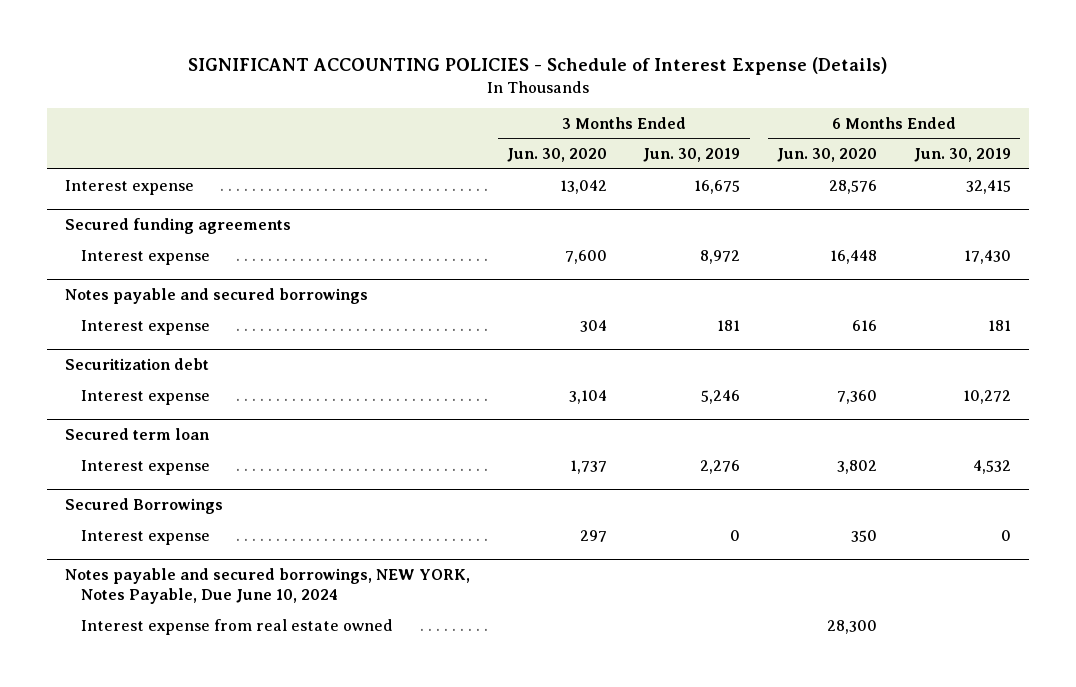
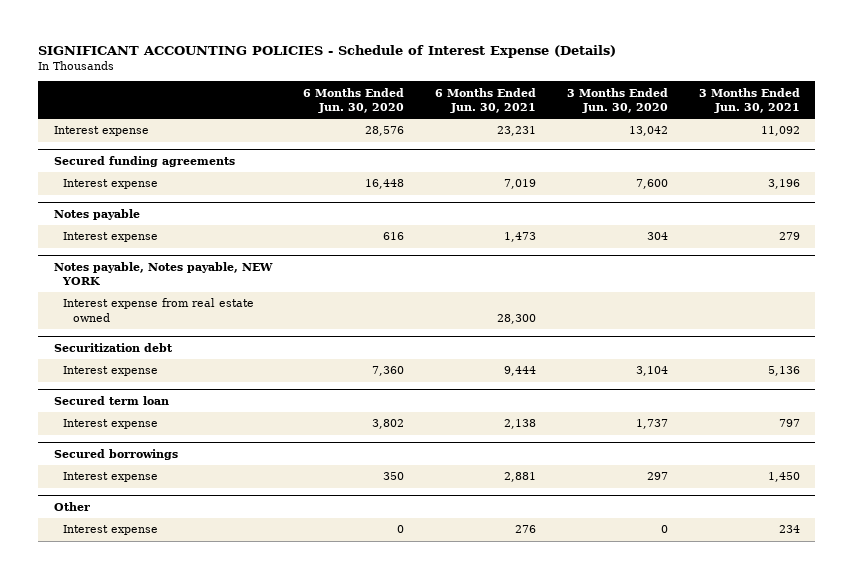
[643,147,741,162] Jun. 30, 2019 -> none
[913,147,1011,162] Jun. 30, 2019 -> none
none -> [434,87,536,113] 6 Months Ended Jun. 30, 2021
none -> [698,87,800,113] 3 Months Ended Jun. 30, 2021
[65,288,369,305] Notes payable and secured borrowings -> [53,208,140,220] Notes payable
none -> [53,261,273,285] Notes payable, Notes payable, NEW YORK
none -> [63,298,255,322] Interest expense from real estate owned
[65,498,224,515] Secured Borrowings -> [53,448,178,460] Secured borrowings
[65,568,471,605] Notes payable and secured borrowings, NEW YORK, Notes Payable, Due June 10, 2024 -> none
[80,618,393,635] Interest expense from real estate owned -> none
none -> [53,501,90,511] Other
none -> [63,525,159,536] Interest expense

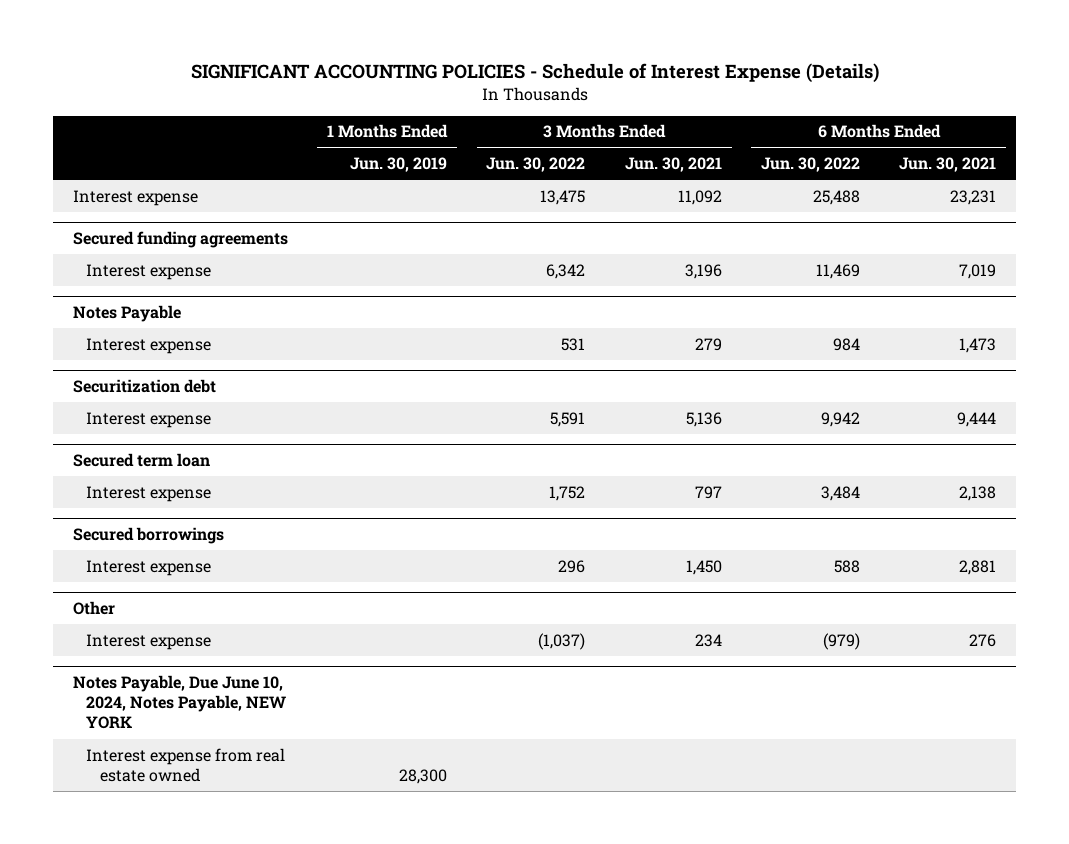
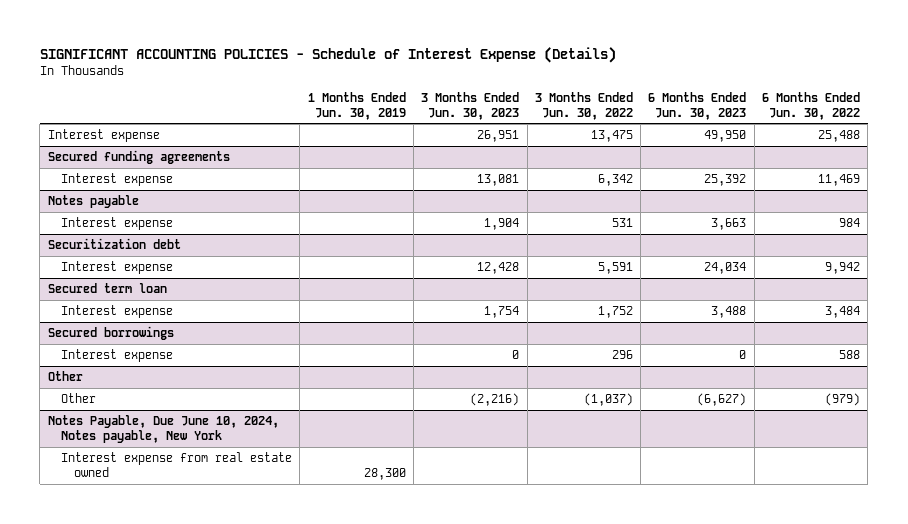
[624,157,722,173] Jun. 30, 2021 -> none
[899,157,997,173] Jun. 30, 2021 -> none
none -> [421,91,520,120] 3 Months Ended Jun. 30, 2023
none -> [648,91,747,120] 6 Months Ended Jun. 30, 2023
[72,304,181,322] Notes Payable -> [47,194,139,208] Notes payable
[86,633,212,650] Interest expense -> [61,392,97,403] Other
[72,674,287,730] Notes Payable, Due June 10, 2024, Notes Payable, NEW YORK -> [47,414,279,444] Notes Payable, Due June 10, 2024, Notes payable, New York

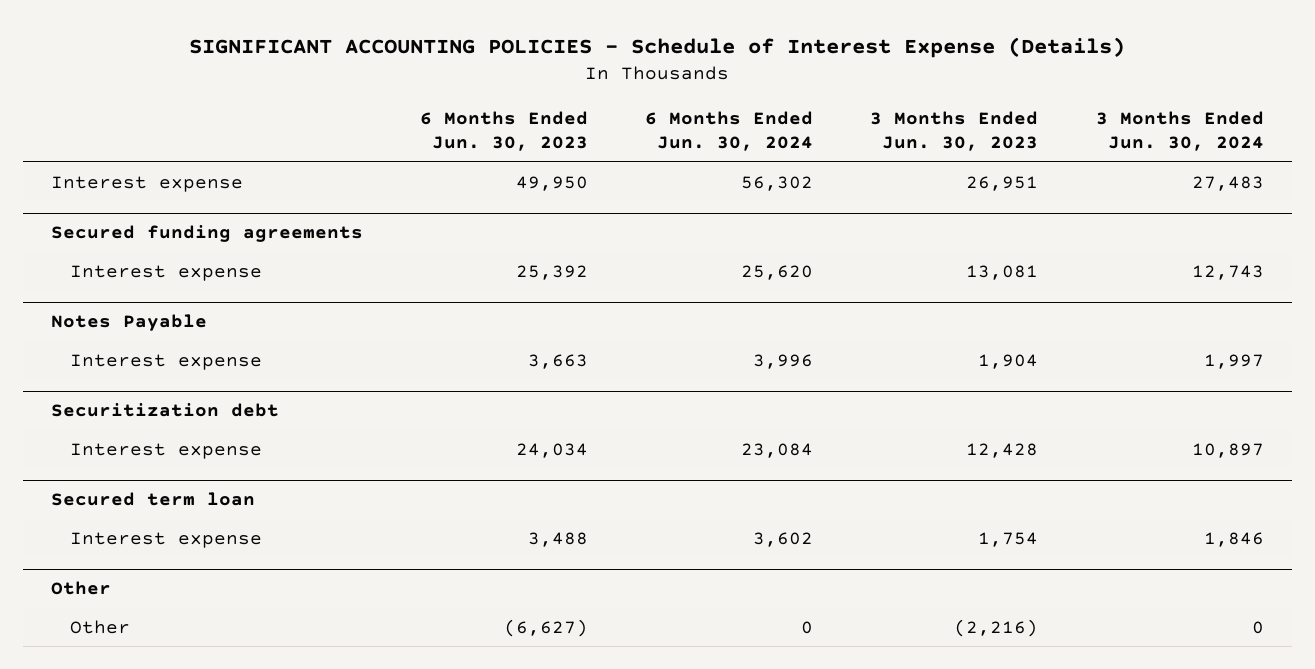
[307,91,406,120] 1 Months Ended Jun. 30, 2019 -> none
[534,91,633,120] 3 Months Ended Jun. 30, 2022 -> none
[762,91,861,120] 6 Months Ended Jun. 30, 2022 -> none
none -> [645,110,814,152] 6 Months Ended Jun. 30, 2024
none -> [1095,110,1264,152] 3 Months Ended Jun. 30, 2024
[47,194,139,208] Notes payable -> [51,314,208,332] Notes Payable
[47,325,174,340] Secured borrowings -> none
[61,348,174,362] Interest expense -> none
[47,414,279,444] Notes Payable, Due June 10, 2024, Notes payable, New York -> none
[61,451,293,478] Interest expense from real estate owned -> none

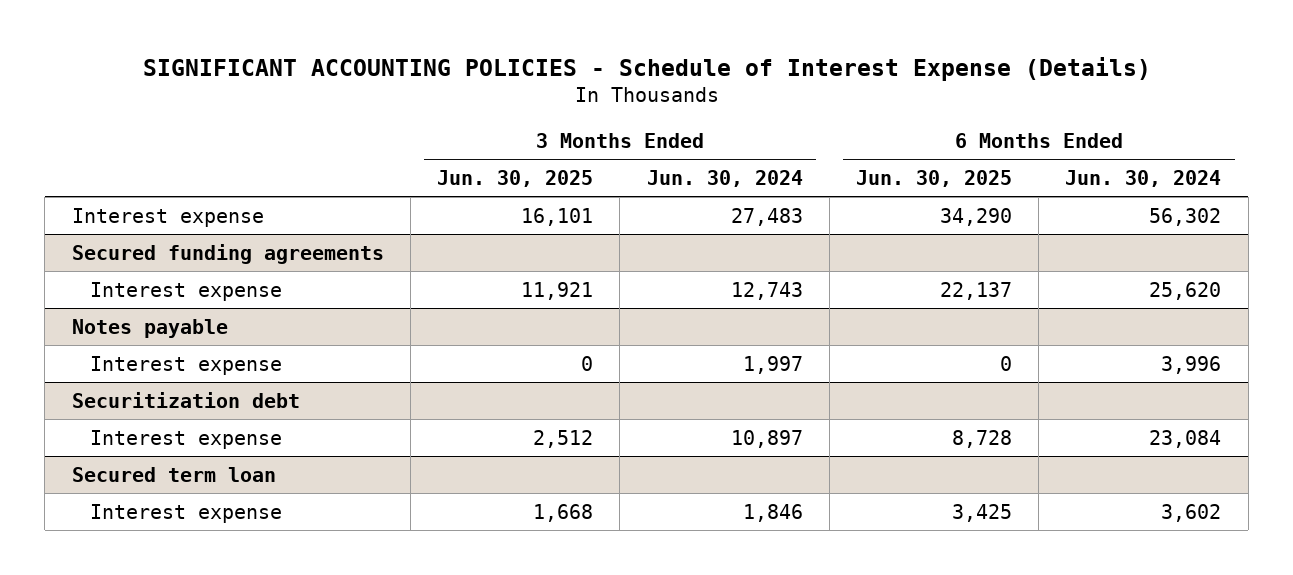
[420,110,589,152] 6 Months Ended Jun. 30, 2023 -> none
[870,110,1039,152] 3 Months Ended Jun. 30, 2023 -> none
none -> [437,170,594,188] Jun. 30, 2025
none -> [856,170,1013,188] Jun. 30, 2025
[51,314,208,332] Notes Payable -> [71,318,228,338] Notes payable
[51,581,112,596] Other -> none
[69,619,130,634] Other -> none

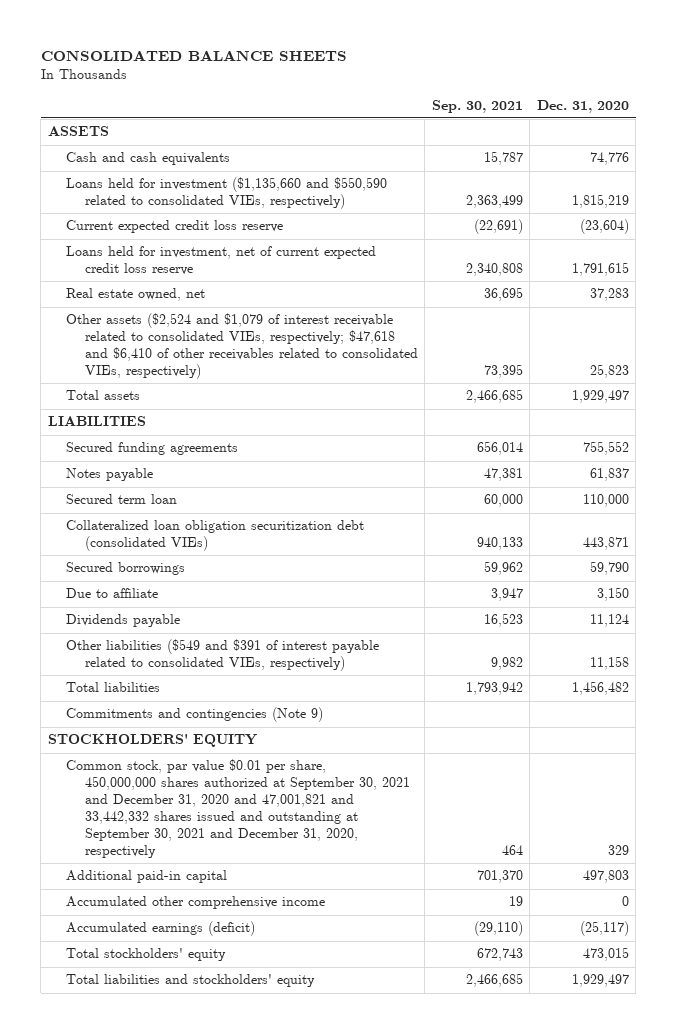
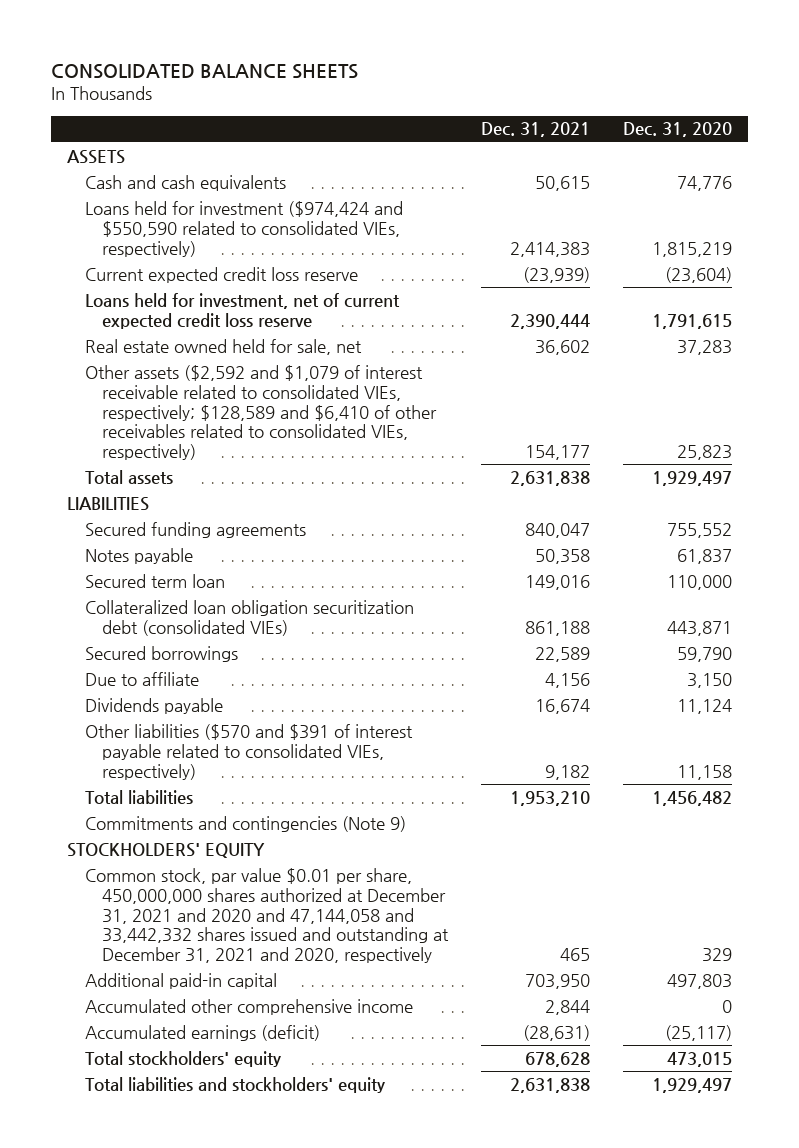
[431,99,523,113] Sep. 30, 2021 -> none
none -> [481,122,591,138] Dec. 31, 2021
[66,177,388,210] Loans held for investment ($1,135,660 and $550,590 related to consolidated VIEs, respectively) -> [84,200,403,257] Loans held for investment ($974,424 and $550,590 related to consolidated VIEs, respectively)
[66,288,206,302] Real estate owned, net -> [84,338,362,355] Real estate owned held for sale, net
[66,313,418,380] Other assets ($2,524 and $1,079 of interest receivable related to consolidated VIEs, respectively; $47,618 and $6,410 of other receivables related to consolidated VIEs, respectively) -> [84,364,438,461] Other assets ($2,592 and $1,079 of interest receivable related to consolidated VIEs, respectively; $128,589 and $6,410 of other receivables related to consolidated VIEs, respectively)
[66,639,380,672] Other liabilities ($549 and $391 of interest payable related to consolidated VIEs, respectively) -> [84,723,413,780] Other liabilities ($570 and $391 of interest payable related to consolidated VIEs, respectively)
[66,759,410,858] Common stock, par value $0.01 per share, 450,000,000 shares authorized at September 30, 2021 and December 31, 2020 and 47,001,821 and 33,442,332 shares issued and outstanding at September 30, 2021 and December 31, 2020, respectively -> [84,867,450,964] Common stock, par value $0.01 per share, 450,000,000 shares authorized at December 31, 2021 and 2020 and 47,144,058 and 33,442,332 shares issued and outstanding at December 31, 2021 and 2020, respectively

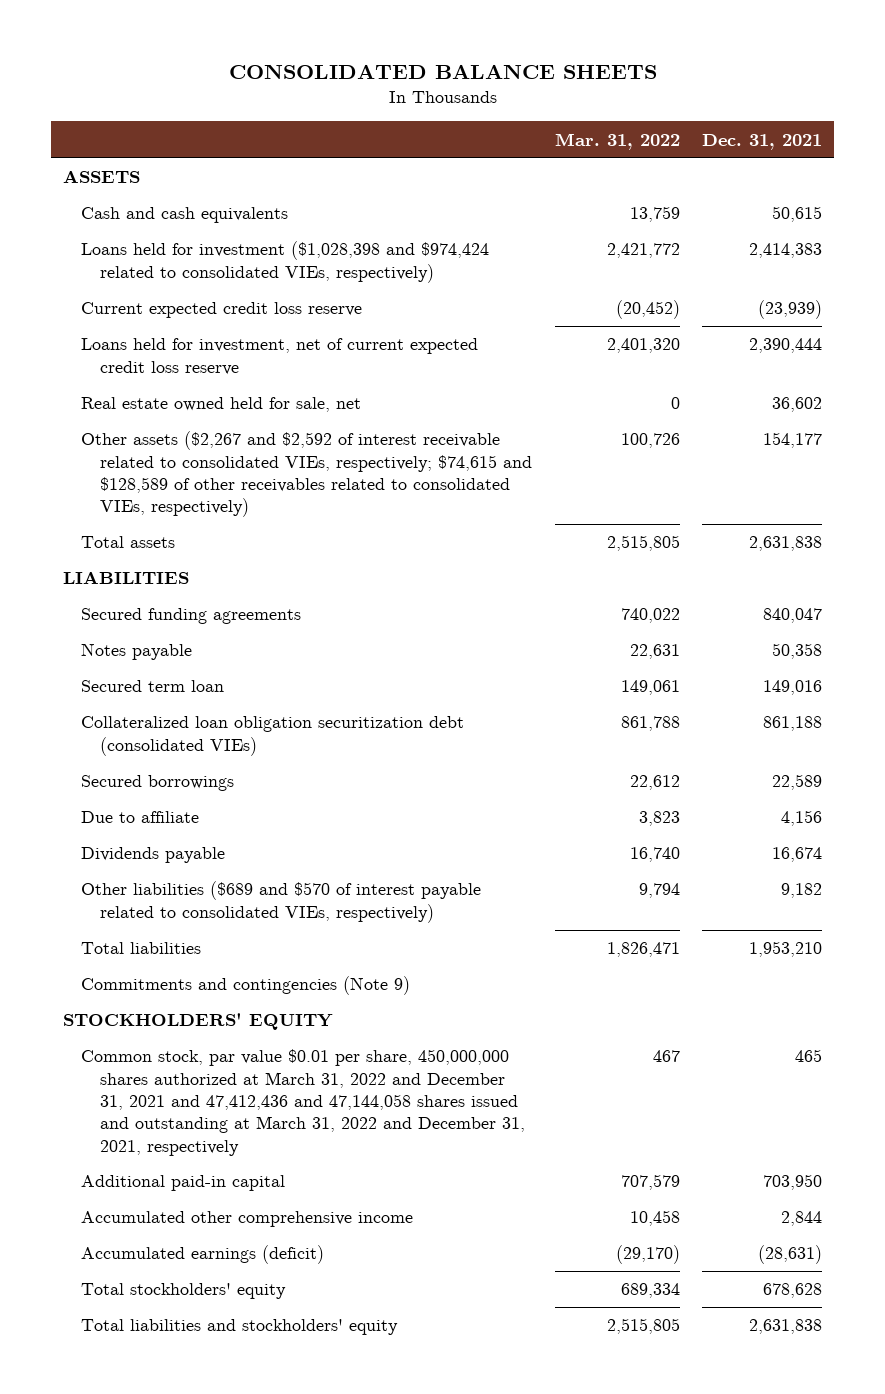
[622,122,732,138] Dec. 31, 2020 -> none
none -> [554,132,680,150] Mar. 31, 2022
[84,200,403,257] Loans held for investment ($974,424 and $550,590 related to consolidated VIEs, respectively) -> [81,241,490,283] Loans held for investment ($1,028,398 and $974,424 related to consolidated VIEs, respectively)
[84,364,438,461] Other assets ($2,592 and $1,079 of interest receivable related to consolidated VIEs, respectively; $128,589 and $6,410 of other receivables related to consolidated VIEs, respectively) -> [81,431,532,518] Other assets ($2,267 and $2,592 of interest receivable related to consolidated VIEs, respectively; $74,615 and $128,589 of other receivables related to consolidated VIEs, respectively)
[84,723,413,780] Other liabilities ($570 and $391 of interest payable related to consolidated VIEs, respectively) -> [81,881,482,923] Other liabilities ($689 and $570 of interest payable related to consolidated VIEs, respectively)
[84,867,450,964] Common stock, par value $0.01 per share, 450,000,000 shares authorized at December 31, 2021 and 2020 and 47,144,058 and 33,442,332 shares issued and outstanding at December 31, 2021 and 2020, respectively -> [81,1049,525,1156] Common stock, par value $0.01 per share, 450,000,000 shares authorized at March 31, 2022 and December 31, 2021 and 47,412,436 and 47,144,058 shares issued and outstanding at March 31, 2022 and December 31, 2021, respectively

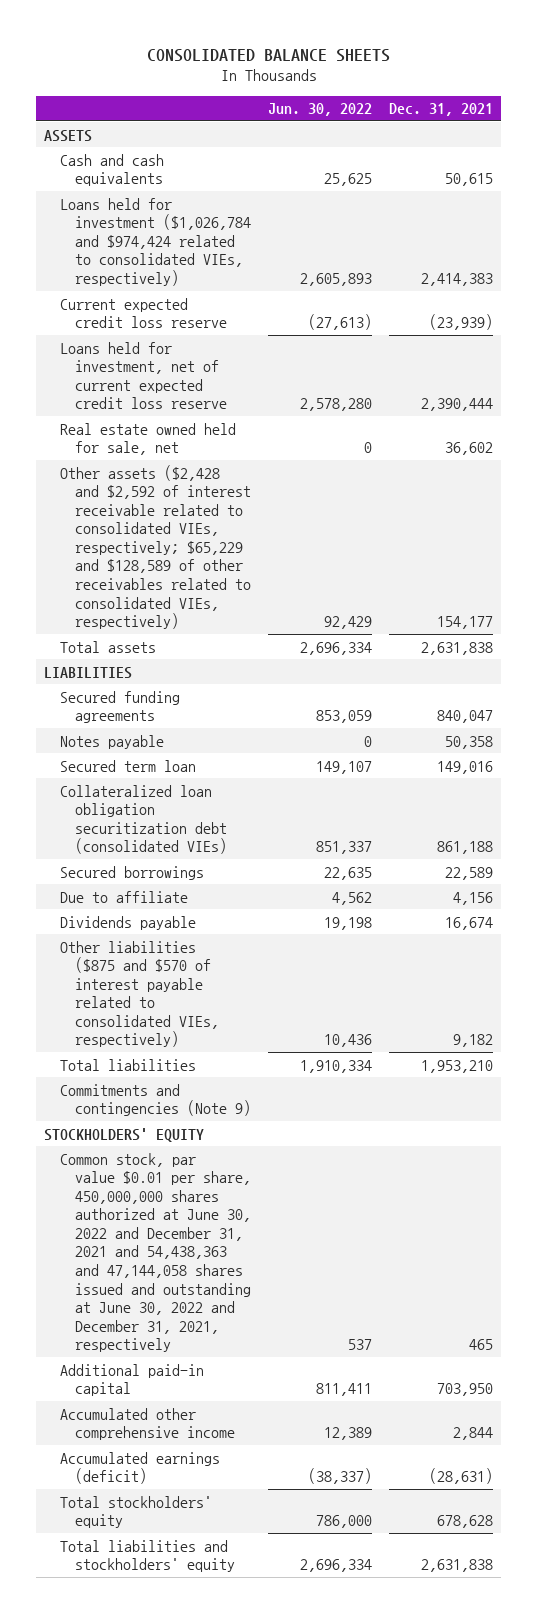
[554,132,680,150] Mar. 31, 2022 -> none
none -> [267,103,372,117] Jun. 30, 2022
[81,241,490,283] Loans held for investment ($1,028,398 and $974,424 related to consolidated VIEs, respectively) -> [59,197,251,286] Loans held for investment ($1,026,784 and $974,424 related to consolidated VIEs, respectively)
[81,431,532,518] Other assets ($2,267 and $2,592 of interest receivable related to consolidated VIEs, respectively; $74,615 and $128,589 of other receivables related to consolidated VIEs, respectively) -> [59,464,251,630] Other assets ($2,428 and $2,592 of interest receivable related to consolidated VIEs, respectively; $65,229 and $128,589 of other receivables related to consolidated VIEs, respectively)
[81,881,482,923] Other liabilities ($689 and $570 of interest payable related to consolidated VIEs, respectively) -> [59,940,219,1048] Other liabilities ($875 and $570 of interest payable related to consolidated VIEs, respectively)
[81,1049,525,1156] Common stock, par value $0.01 per share, 450,000,000 shares authorized at March 31, 2022 and December 31, 2021 and 47,412,436 and 47,144,058 shares issued and outstanding at March 31, 2022 and December 31, 2021, respectively -> [59,1152,251,1353] Common stock, par value $0.01 per share, 450,000,000 shares authorized at June 30, 2022 and December 31, 2021 and 54,438,363 and 47,144,058 shares issued and outstanding at June 30, 2022 and December 31, 2021, respectively

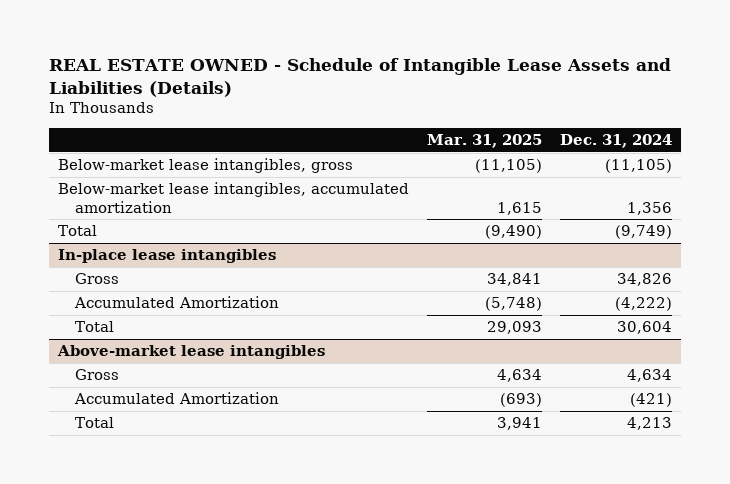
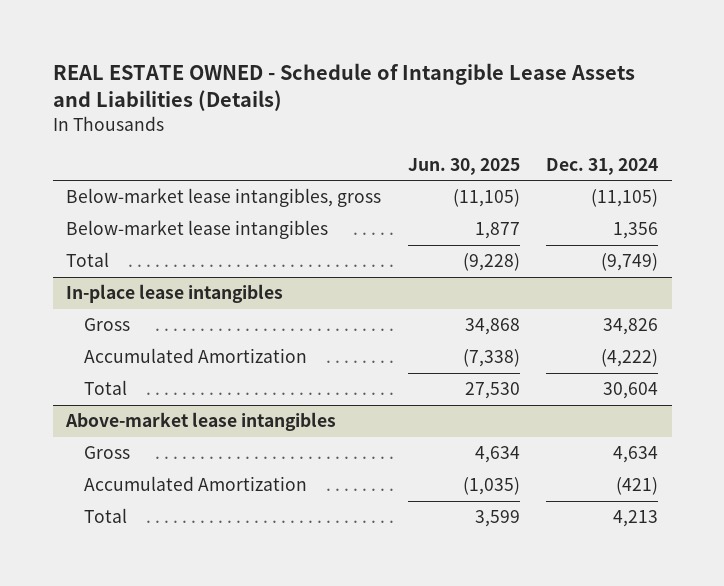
[427,134,543,149] Mar. 31, 2025 -> none
none -> [407,157,520,175] Jun. 30, 2025
[58,182,410,213] Below-market lease intangibles, accumulated amortization -> [65,220,328,240] Below-market lease intangibles

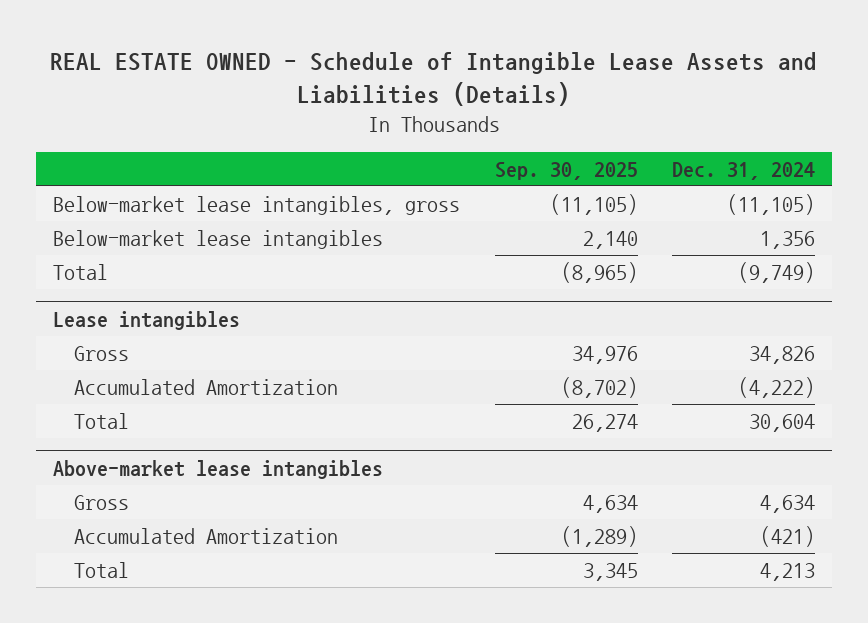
[407,157,520,175] Jun. 30, 2025 -> none
none -> [494,161,638,180] Sep. 30, 2025
[65,284,283,304] In-place lease intangibles -> [53,310,241,330] Lease intangibles

